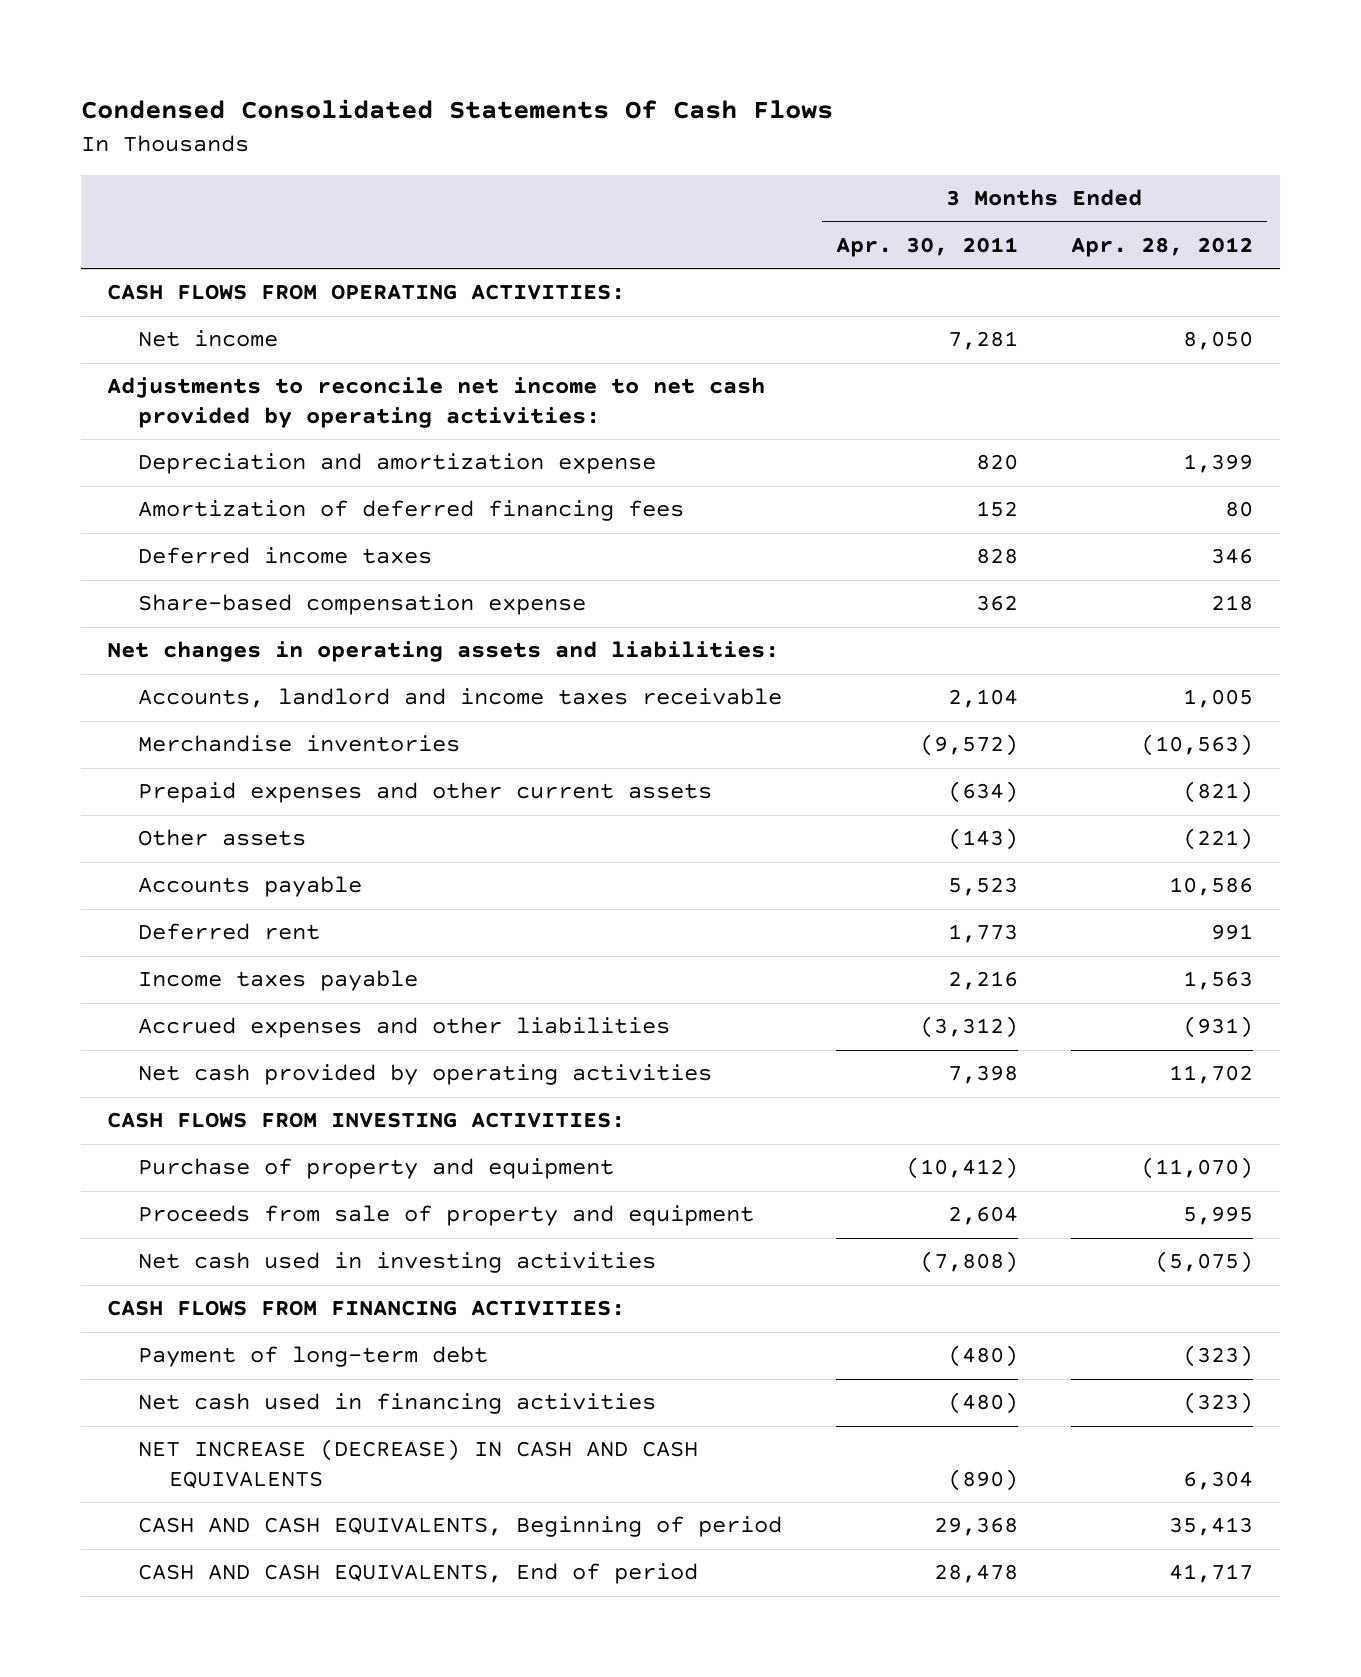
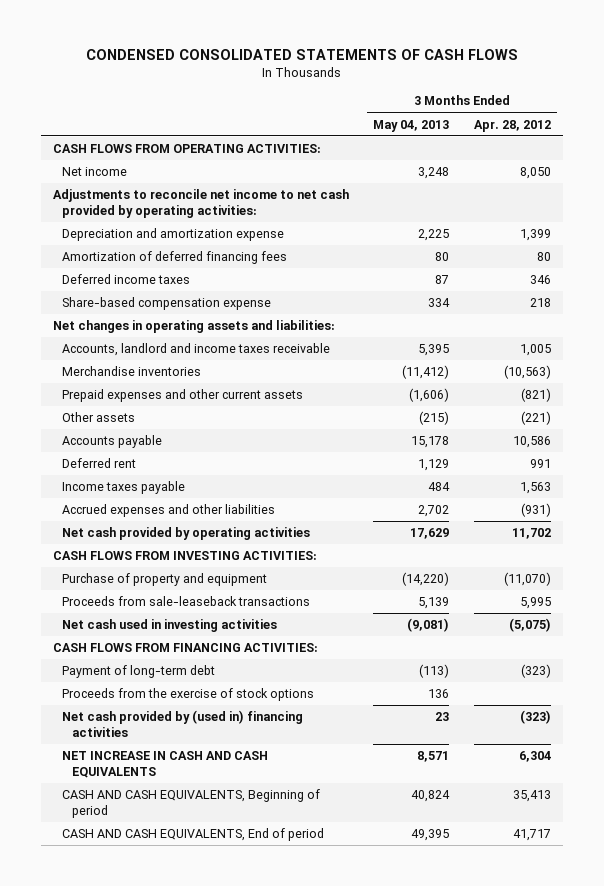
[80,99,833,120] Condensed Consolidated Statements Of Cash Flows -> [85,48,518,60] CONDENSED CONSOLIDATED STATEMENTS OF CASH FLOWS
[835,236,1018,257] Apr. 30, 2011 -> none
none -> [373,119,450,132] May 04, 2013
[138,1205,755,1227] Proceeds from sale of property and equipment -> [62,596,311,607] Proceeds from sale-leaseback transactions
none -> [62,688,315,702] Proceeds from the exercise of stock options
[138,1393,657,1415] Net cash used in financing activities -> [62,710,304,737] Net cash provided by (used in) financing activities
[138,1439,699,1490] NET INCREASE (DECREASE) IN CASH AND CASH EQUIVALENTS -> [62,751,269,778] NET INCREASE IN CASH AND CASH EQUIVALENTS

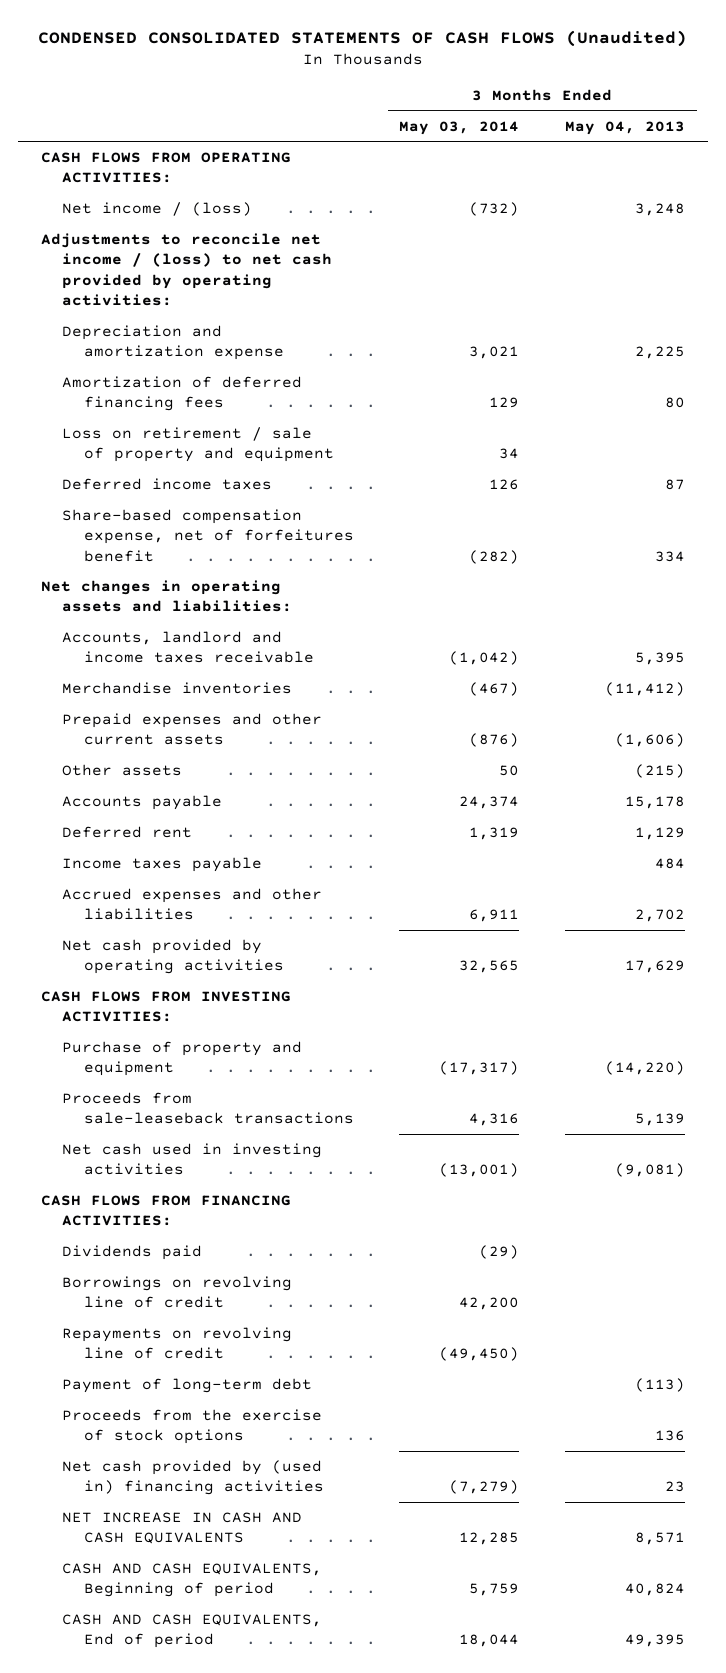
[85,48,518,60] CONDENSED CONSOLIDATED STATEMENTS OF CASH FLOWS -> [38,29,688,47] CONDENSED CONSOLIDATED STATEMENTS OF CASH FLOWS (Unaudited)
[473,119,551,132] Apr. 28, 2012 -> none
none -> [399,120,520,135] May 03, 2014
[62,167,128,177] Net income -> [62,202,253,217] Net income / (loss)
[52,189,349,218] Adjustments to reconcile net income to net cash provided by operating activities: -> [41,233,333,306] Adjustments to reconcile net income / (loss) to net cash provided by operating activities:
none -> [62,427,334,463] Loss on retirement / sale of property and equipment
[62,297,272,311] Share-based compensation expense -> [62,509,354,562] Share-based compensation expense, net of forfeitures benefit
none -> [62,1245,203,1261] Dividends paid
none -> [62,1276,293,1309] Borrowings on revolving line of credit
none -> [62,1327,293,1360] Repayments on revolving line of credit

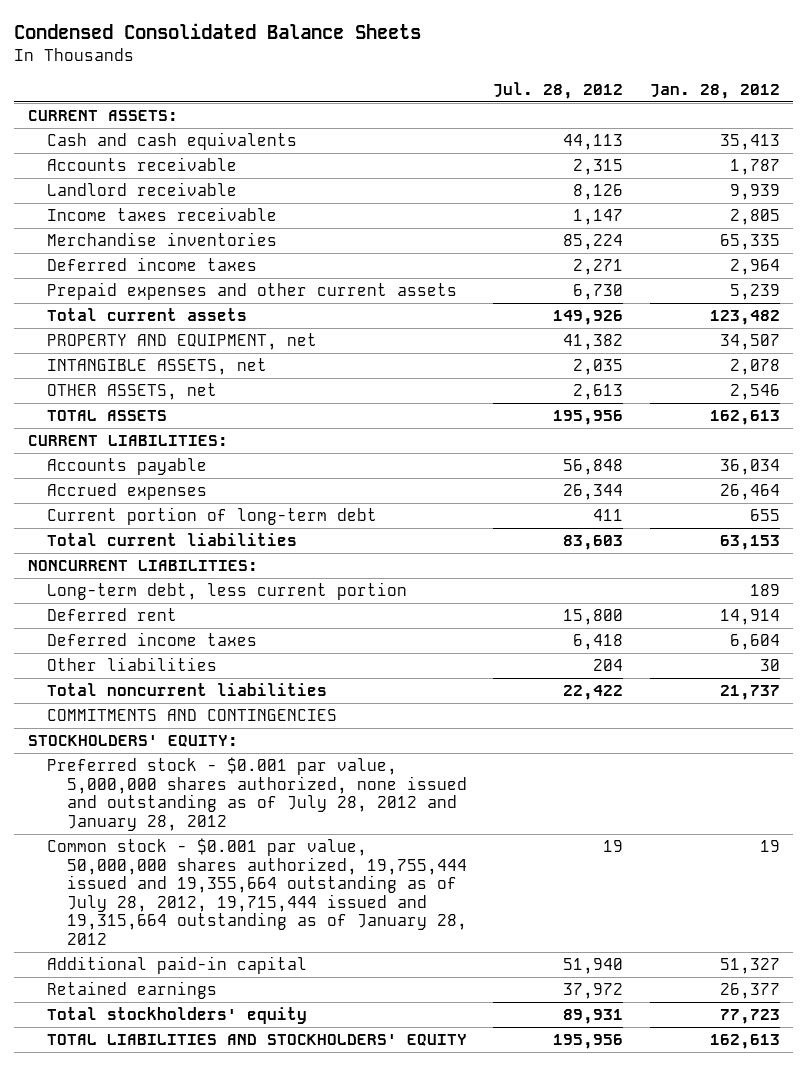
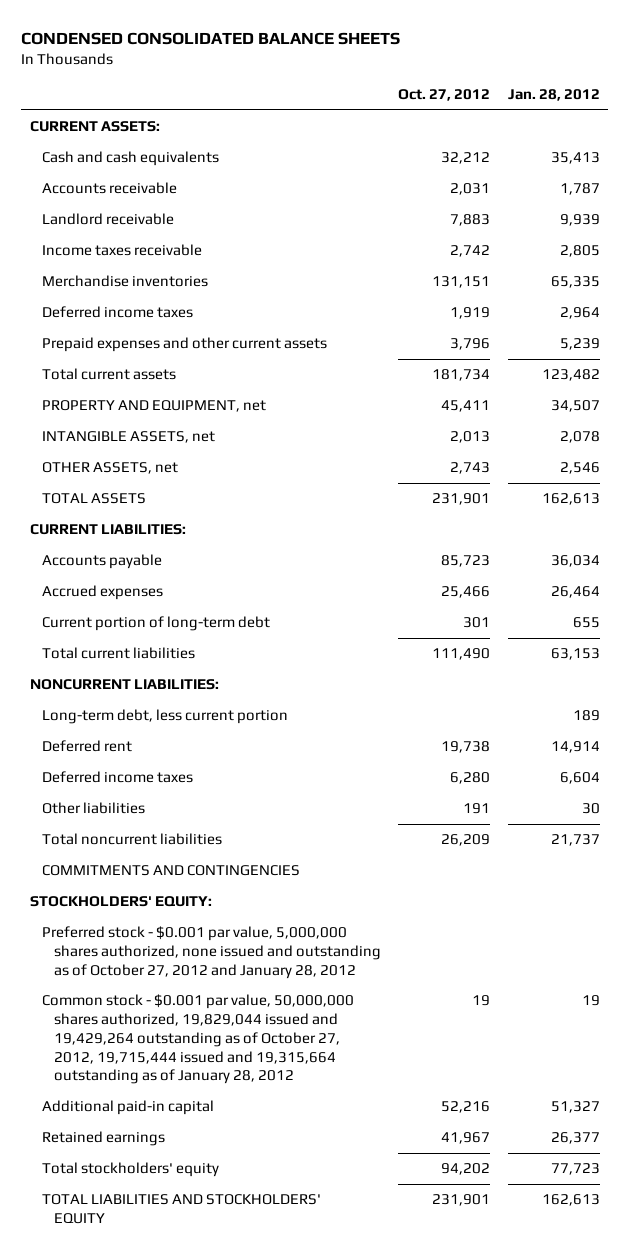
[14,23,422,40] Condensed Consolidated Balance Sheets -> [20,32,400,46] CONDENSED CONSOLIDATED BALANCE SHEETS
[493,81,624,99] Jul. 28, 2012 -> none
none -> [398,89,491,102] Oct. 27, 2012
[47,757,467,831] Preferred stock - $0.001 par value, 5,000,000 shares authorized, none issued and outstanding as of July 28, 2012 and January 28, 2012 -> [41,926,382,979] Preferred stock - $0.001 par value, 5,000,000 shares authorized, none issued and outstanding as of October 27, 2012 and January 28, 2012
[47,838,467,945] Common stock - $0.001 par value, 50,000,000 shares authorized, 19,755,444 issued and 19,355,664 outstanding as of July 28, 2012, 19,715,444 issued and 19,315,664 outstanding as of January 28, 2012 -> [41,994,354,1085] Common stock - $0.001 par value, 50,000,000 shares authorized, 19,829,044 issued and 19,429,264 outstanding as of October 27, 2012, 19,715,444 issued and 19,315,664 outstanding as of January 28, 2012

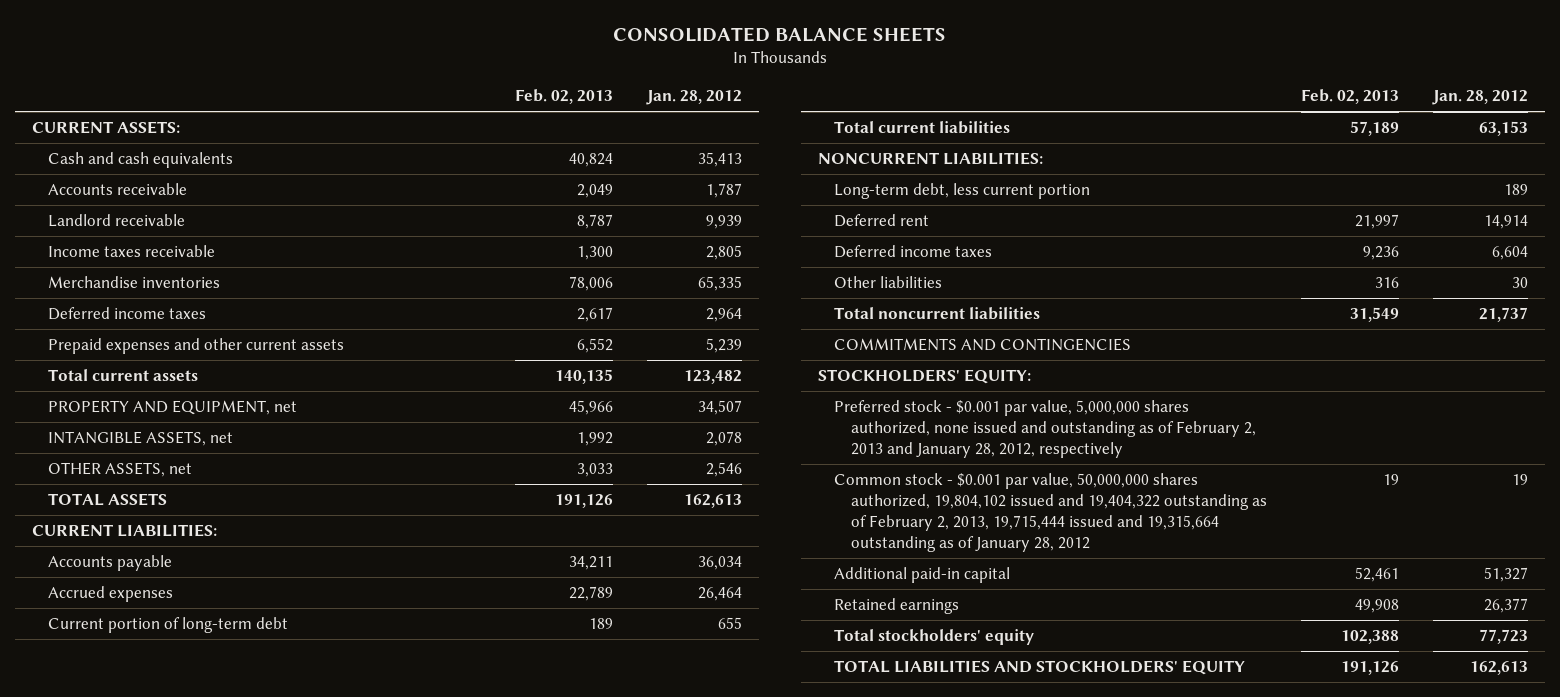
[20,32,400,46] CONDENSED CONSOLIDATED BALANCE SHEETS -> [613,26,947,42] CONSOLIDATED BALANCE SHEETS
[398,89,491,102] Oct. 27, 2012 -> none
none -> [514,88,613,104] Feb. 02, 2013
[41,926,382,979] Preferred stock - $0.001 par value, 5,000,000 shares authorized, none issued and outstanding as of October 27, 2012 and January 28, 2012 -> [834,399,1256,459] Preferred stock - $0.001 par value, 5,000,000 shares authorized, none issued and outstanding as of February 2, 2013 and January 28, 2012, respectively
[41,994,354,1085] Common stock - $0.001 par value, 50,000,000 shares authorized, 19,829,044 issued and 19,429,264 outstanding as of October 27, 2012, 19,715,444 issued and 19,315,664 outstanding as of January 28, 2012 -> [834,472,1267,553] Common stock - $0.001 par value, 50,000,000 shares authorized, 19,804,102 issued and 19,404,322 outstanding as of February 2, 2013, 19,715,444 issued and 19,315,664 outstanding as of January 28, 2012

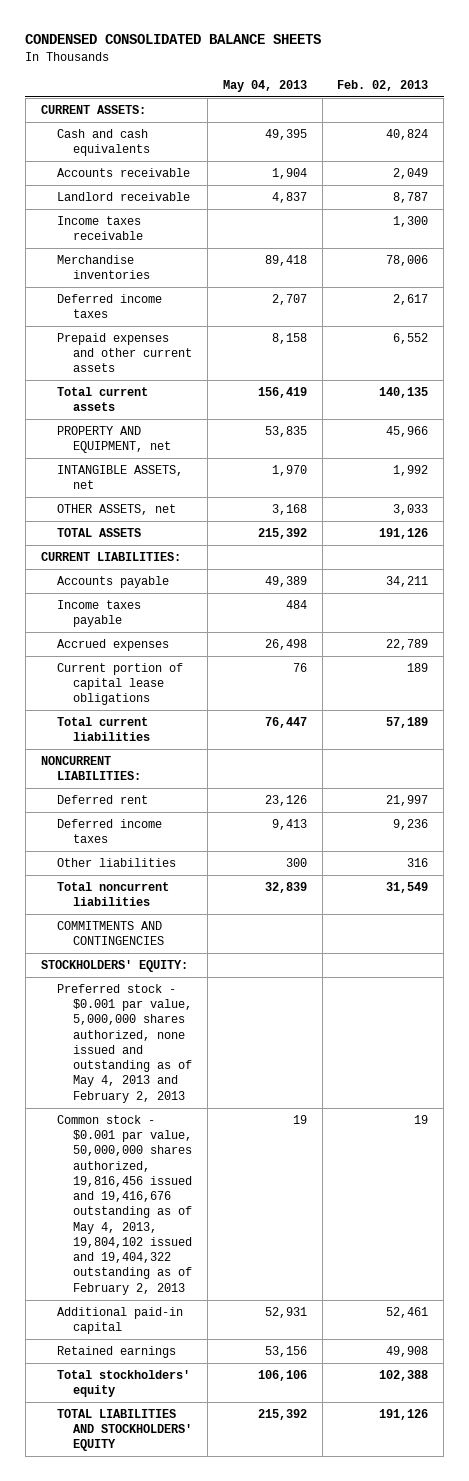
[613,26,947,42] CONSOLIDATED BALANCE SHEETS -> [25,34,322,45] CONDENSED CONSOLIDATED BALANCE SHEETS
[645,89,742,105] Jan. 28, 2012 -> none
none -> [222,79,307,92] May 04, 2013
none -> [56,599,141,628] Income taxes payable
[47,616,288,633] Current portion of long-term debt -> [56,662,183,706] Current portion of capital lease obligations
[834,182,1091,199] Long-term debt, less current portion -> none
[834,399,1256,459] Preferred stock - $0.001 par value, 5,000,000 shares authorized, none issued and outstanding as of February 2, 2013 and January 28, 2012, respectively -> [56,983,192,1103] Preferred stock - $0.001 par value, 5,000,000 shares authorized, none issued and outstanding as of May 4, 2013 and February 2, 2013
[834,472,1267,553] Common stock - $0.001 par value, 50,000,000 shares authorized, 19,804,102 issued and 19,404,322 outstanding as of February 2, 2013, 19,715,444 issued and 19,315,664 outstanding as of January 28, 2012 -> [56,1114,192,1295] Common stock - $0.001 par value, 50,000,000 shares authorized, 19,816,456 issued and 19,416,676 outstanding as of May 4, 2013, 19,804,102 issued and 19,404,322 outstanding as of February 2, 2013

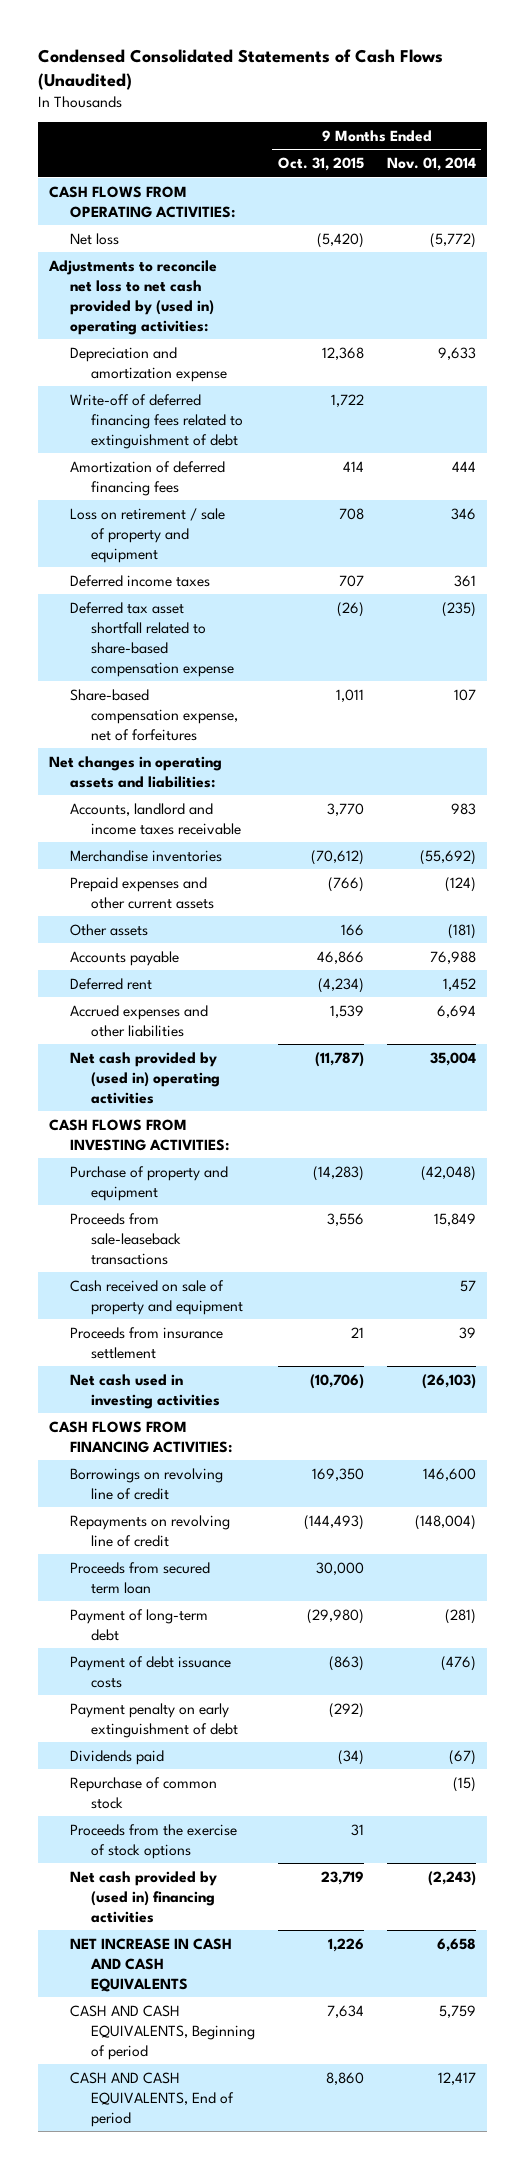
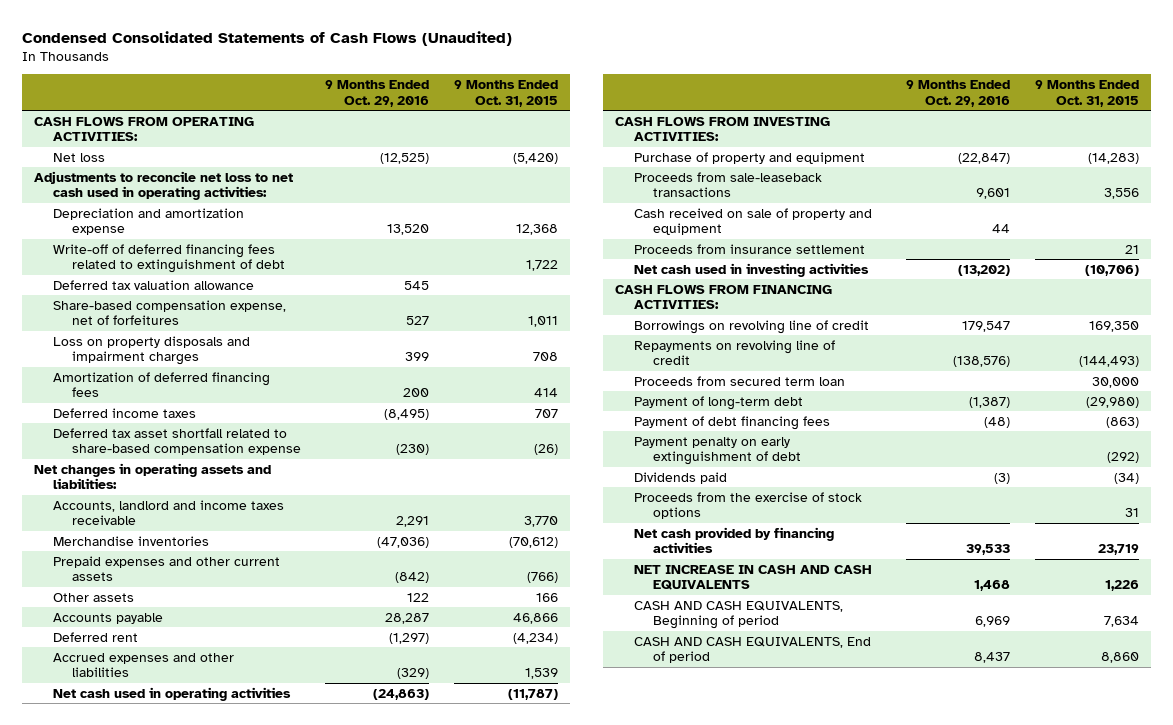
[386,157,476,172] Nov. 01, 2014 -> none
none -> [325,79,430,107] 9 Months Ended Oct. 29, 2016
[48,259,218,335] Adjustments to reconcile net loss to net cash provided by (used in) operating activities: -> [34,170,294,201] Adjustments to reconcile net loss to net cash used in operating activities:
none -> [52,279,254,290] Deferred tax valuation allowance
[70,688,238,741] Share-based compensation expense, net of forfeitures -> [52,299,286,326] Share-based compensation expense, net of forfeitures
none -> [52,335,250,366] Loss on property disposals and impairment charges
[70,507,226,563] Loss on retirement / sale of property and equipment -> none
[70,1051,220,1104] Net cash provided by (used in) operating activities -> [52,686,291,701] Net cash used in operating activities
[70,1655,232,1688] Payment of debt issuance costs -> [634,415,831,430] Payment of debt financing fees
[70,1776,218,1809] Repurchase of common stock -> none
[70,1870,218,1923] Net cash provided by (used in) financing activities -> [634,526,835,554] Net cash provided by financing activities

